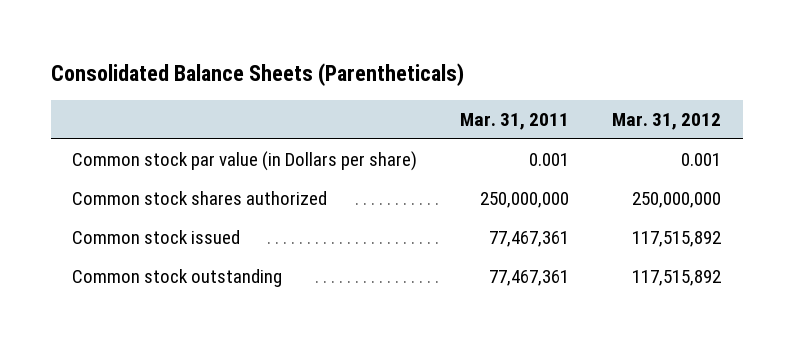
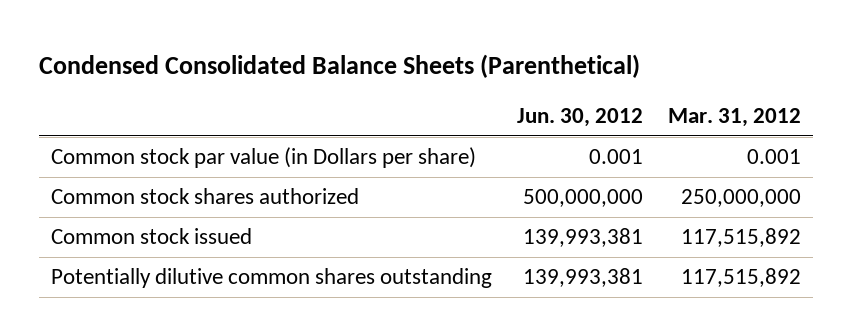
[50,62,464,86] Consolidated Balance Sheets (Parentheticals) -> [38,53,640,78] Condensed Consolidated Balance Sheets (Parenthetical)
[460,113,570,131] Mar. 31, 2011 -> none
none -> [516,107,643,127] Jun. 30, 2012
[72,269,283,288] Common stock outstanding -> [51,268,493,289] Potentially dilutive common shares outstanding

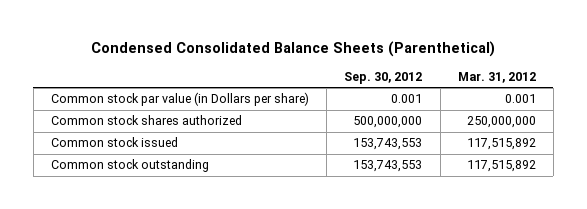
[516,107,643,127] Jun. 30, 2012 -> none
none -> [344,71,423,84] Sep. 30, 2012
[51,268,493,289] Potentially dilutive common shares outstanding -> [50,159,209,173] Common stock outstanding

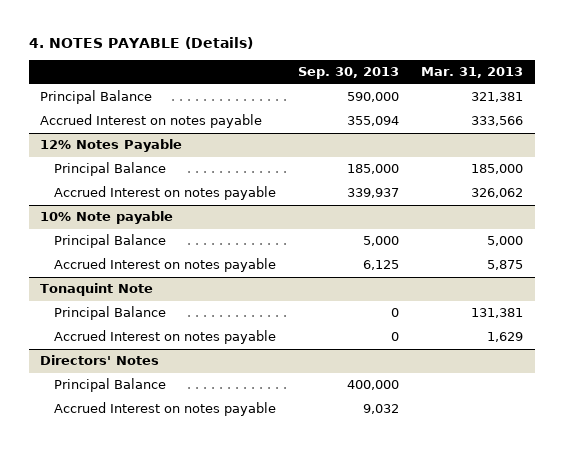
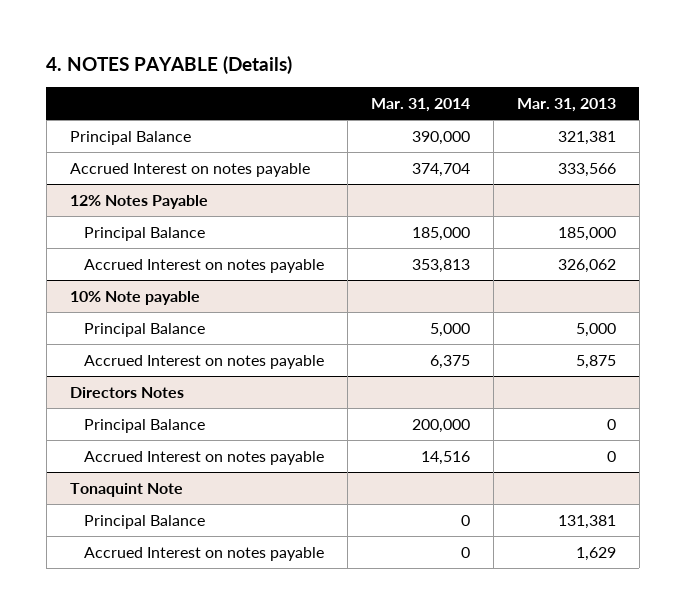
[298,67,400,80] Sep. 30, 2013 -> none
none -> [370,98,470,113] Mar. 31, 2014
none -> [69,386,184,398] Directors Notes
none -> [83,418,205,433] Principal Balance
none -> [83,450,324,465] Accrued Interest on notes payable
[40,355,160,366] Directors' Notes -> none
[53,378,166,393] Principal Balance -> none
[53,402,276,417] Accrued Interest on notes payable -> none

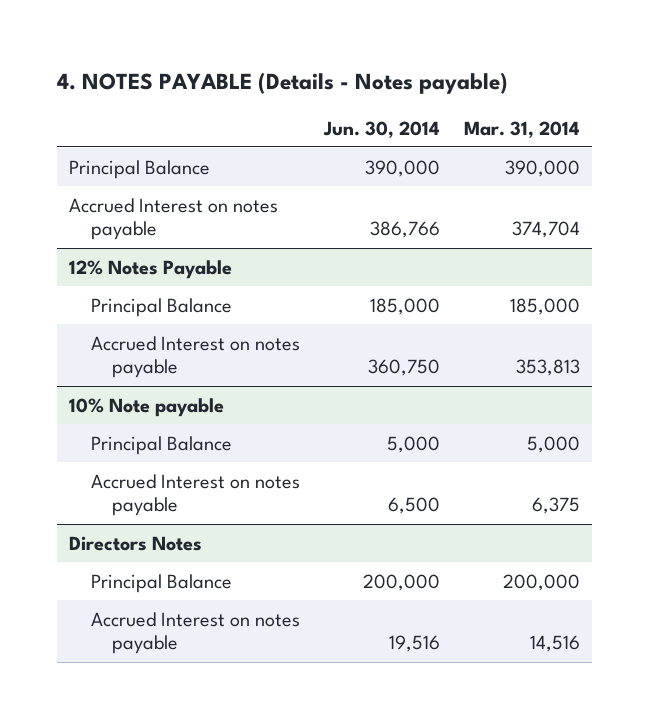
[46,56,293,75] 4. NOTES PAYABLE (Details) -> [57,71,509,94] 4. NOTES PAYABLE (Details - Notes payable)
[516,98,616,113] Mar. 31, 2013 -> none
none -> [323,120,441,138] Jun. 30, 2014
[69,482,183,497] Tonaquint Note -> none
[83,514,205,529] Principal Balance -> none
[83,546,324,561] Accrued Interest on notes payable -> none

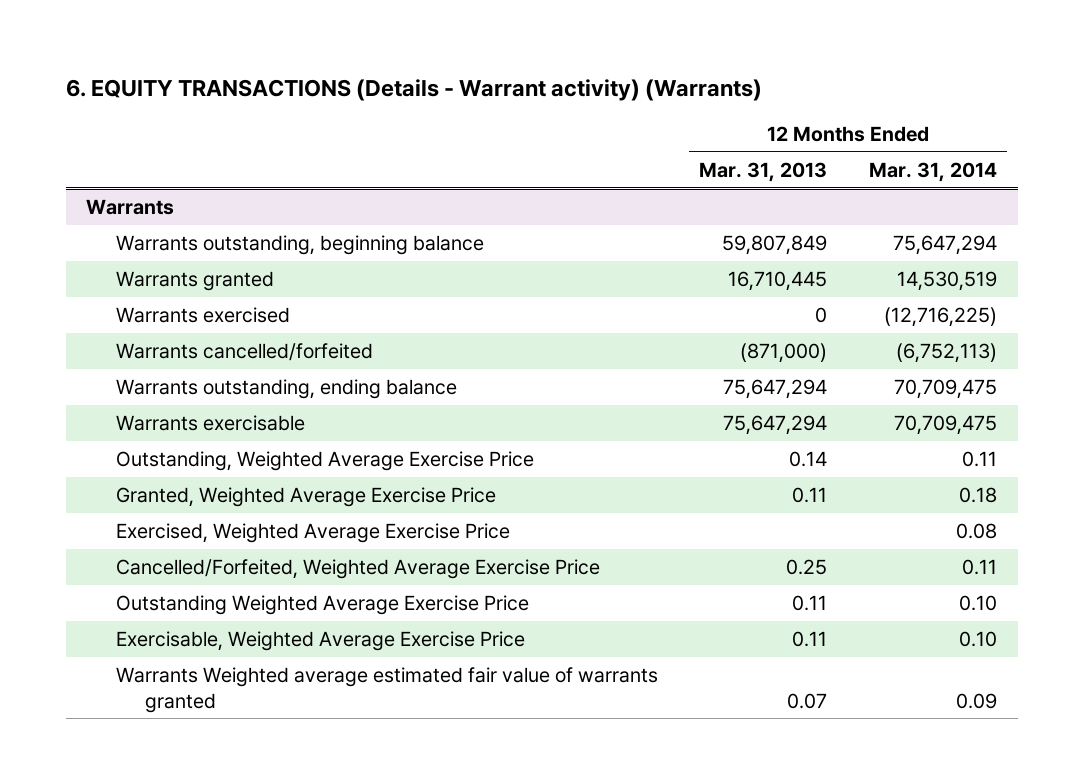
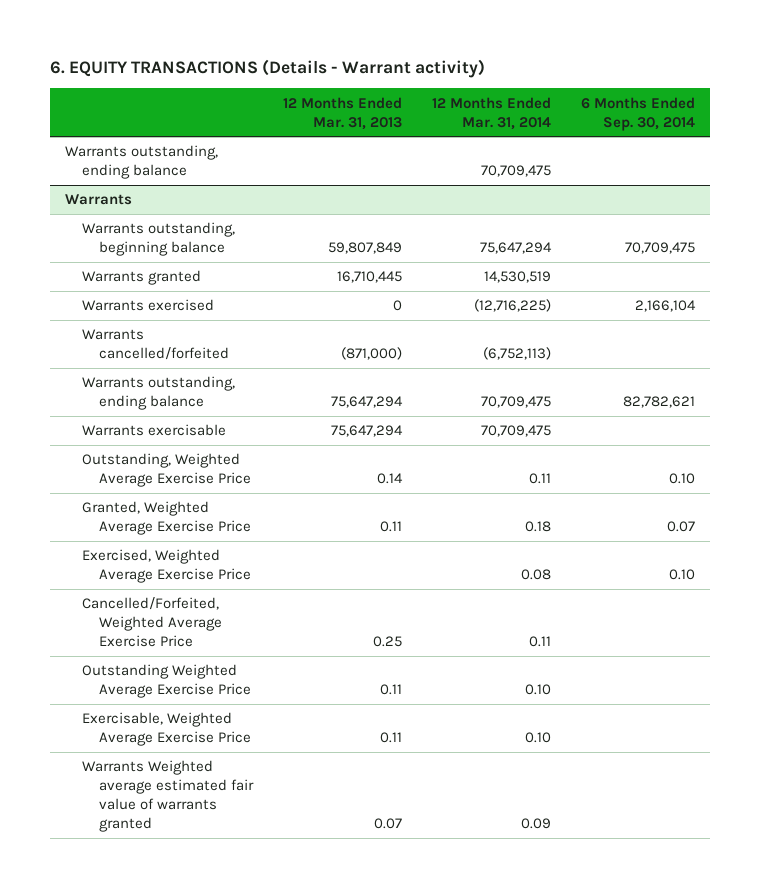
[65,79,762,102] 6. EQUITY TRANSACTIONS (Details - Warrant activity) (Warrants) -> [49,59,485,79] 6. EQUITY TRANSACTIONS (Details - Warrant activity)
none -> [581,96,696,131] 6 Months Ended Sep. 30, 2014
none -> [64,145,218,180] Warrants outstanding, ending balance

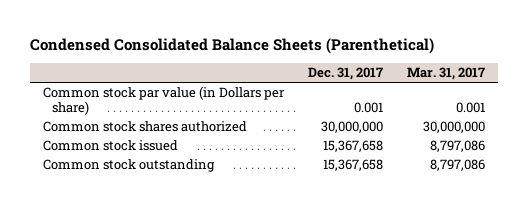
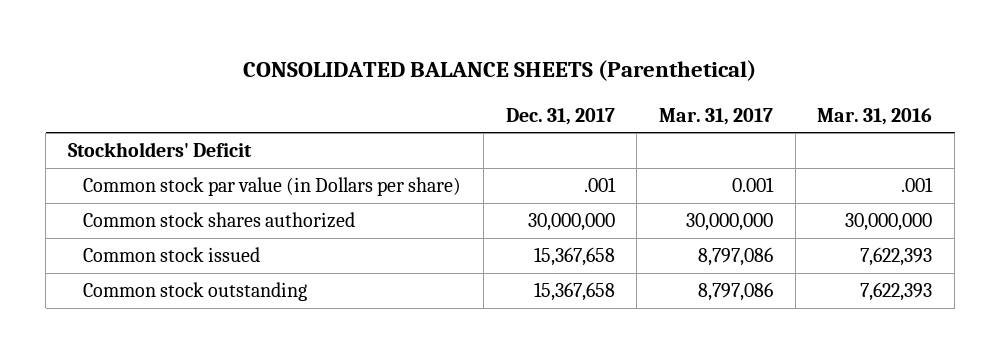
[30,38,435,55] Condensed Consolidated Balance Sheets (Parenthetical) -> [243,60,757,82] CONSOLIDATED BALANCE SHEETS (Parenthetical)
none -> [817,107,933,125] Mar. 31, 2016
none -> [68,142,253,158] Stockholders' Deficit
[354,102,384,114] 0.001 -> [583,177,616,193] .001

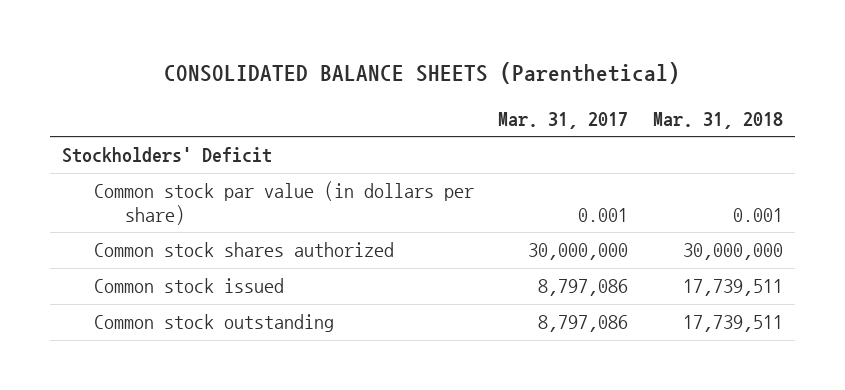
[505,107,615,125] Dec. 31, 2017 -> none
[817,107,933,125] Mar. 31, 2016 -> none
none -> [652,111,783,129] Mar. 31, 2018
[83,177,462,197] Common stock par value (in Dollars per share) -> [93,181,474,225] Common stock par value (in dollars per share)

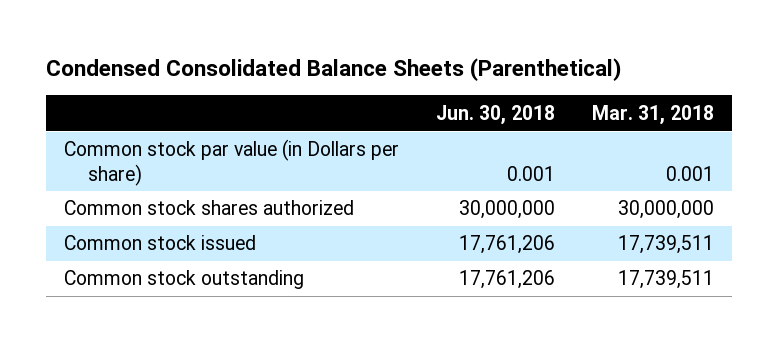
[164,62,681,85] CONSOLIDATED BALANCE SHEETS (Parenthetical) -> [45,57,621,81] Condensed Consolidated Balance Sheets (Parenthetical)
[498,111,629,129] Mar. 31, 2017 -> none
none -> [435,104,555,125] Jun. 30, 2018
[61,147,272,164] Stockholders' Deficit -> none
[93,181,474,225] Common stock par value (in dollars per share) -> [64,139,400,186] Common stock par value (in Dollars per share)

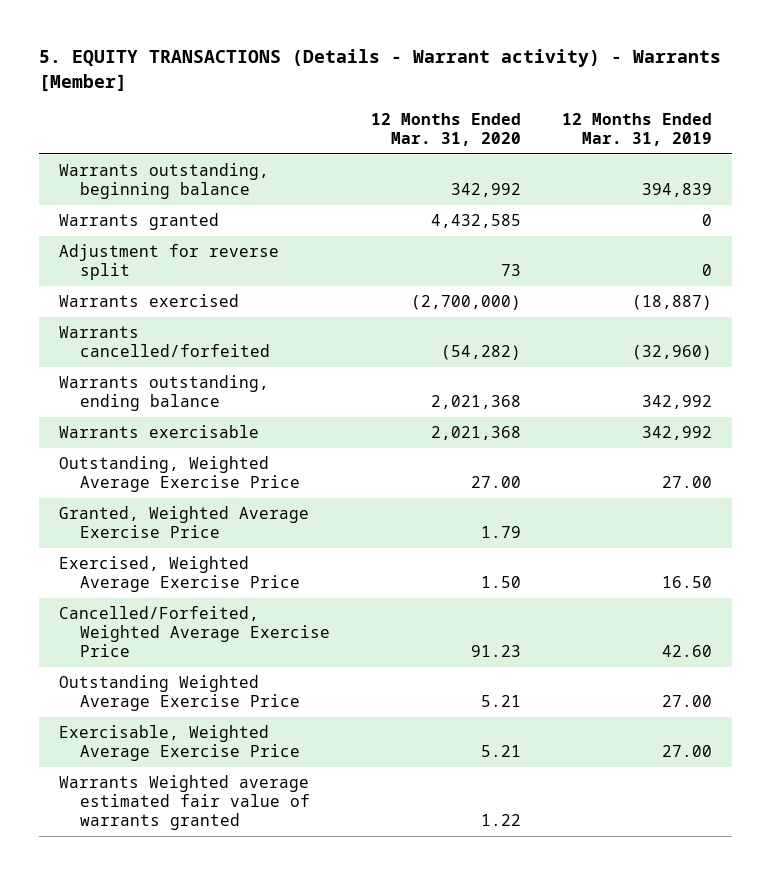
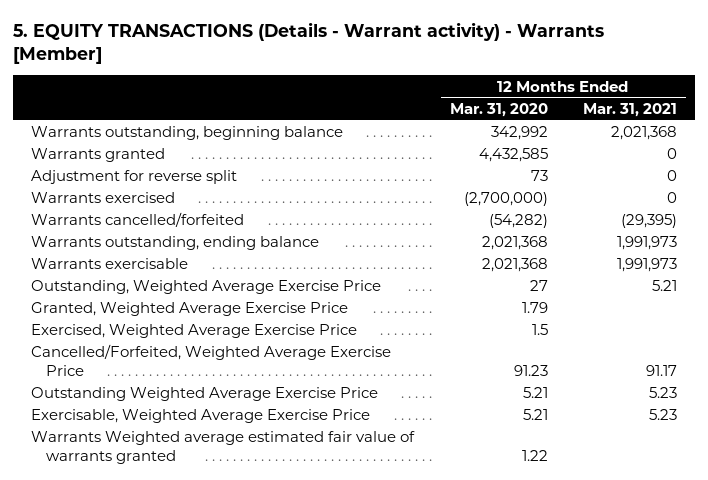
[561,112,712,146] 12 Months Ended Mar. 31, 2019 -> none
none -> [583,102,678,117] Mar. 31, 2021
[470,476,521,489] 27.00 -> [529,280,548,292] 27
[480,576,521,589] 1.50 -> [531,324,548,336] 1.5

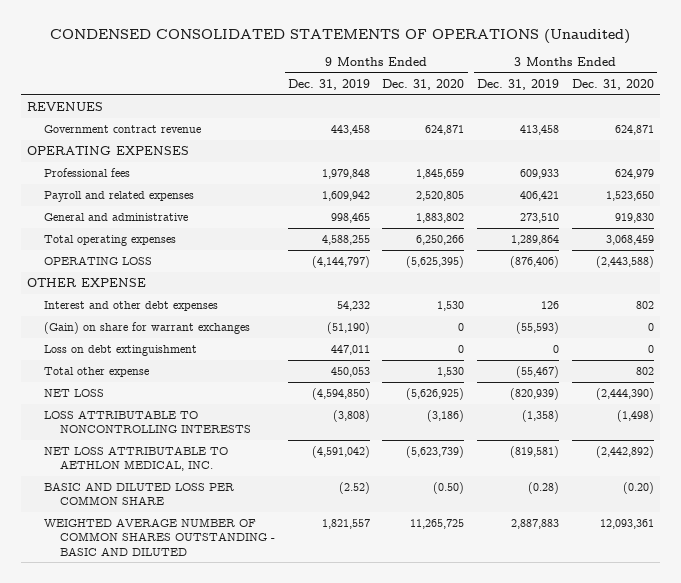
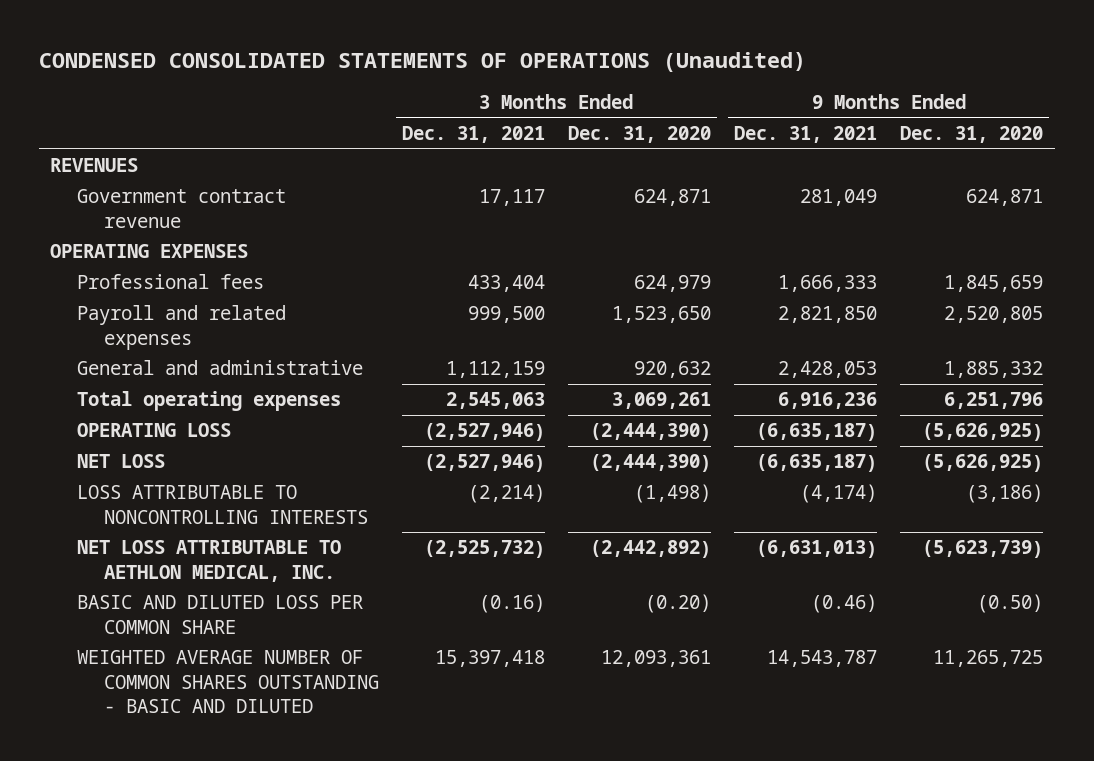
[287,78,370,90] Dec. 31, 2019 -> none
[477,78,560,90] Dec. 31, 2019 -> none
none -> [401,126,545,144] Dec. 31, 2021
none -> [734,126,878,144] Dec. 31, 2021
[27,278,147,288] OTHER EXPENSE -> none
[43,301,218,312] Interest and other debt expenses -> none
[43,322,250,335] (Gain) on share for warrant exchanges -> none
[43,345,197,357] Loss on debt extinguishment -> none
[43,367,149,378] Total other expense -> none
[416,213,465,224] 1,883,802 -> [944,361,1044,379] 1,885,332
[614,213,654,224] 919,830 -> [633,361,711,379] 920,632
[416,235,465,246] 6,250,266 -> [944,392,1044,410] 6,251,796
[605,235,654,246] 3,068,459 -> [611,392,711,410] 3,069,261
[406,256,465,269] (5,625,395) -> [922,423,1044,442] (5,626,925)
[595,256,654,269] (2,443,588) -> [589,423,711,442] (2,444,390)

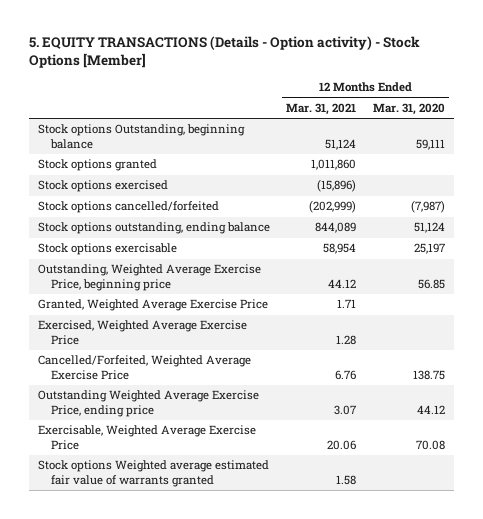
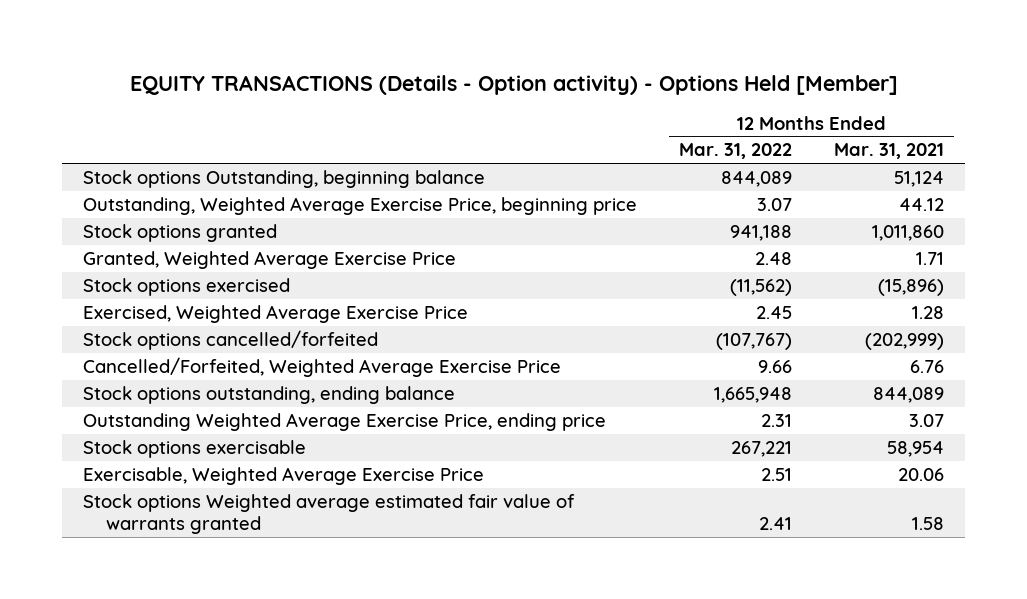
[29,36,421,69] 5. EQUITY TRANSACTIONS (Details - Option activity) - Stock Options [Member] -> [129,75,898,96] EQUITY TRANSACTIONS (Details - Option activity) - Options Held [Member]
[373,102,446,115] Mar. 31, 2020 -> none
none -> [679,143,793,160] Mar. 31, 2022
[37,159,157,172] Stock options granted -> [83,223,278,242] Stock options granted
[37,180,168,193] Stock options exercised -> [83,277,291,296] Stock options exercised
[37,201,219,214] Stock options cancelled/forfeited -> [83,329,379,350] Stock options cancelled/forfeited
[37,222,270,235] Stock options outstanding, ending balance -> [83,385,456,404] Stock options outstanding, ending balance
[37,243,177,256] Stock options exercisable -> [83,439,307,458] Stock options exercisable

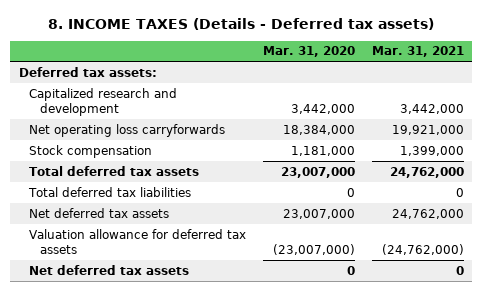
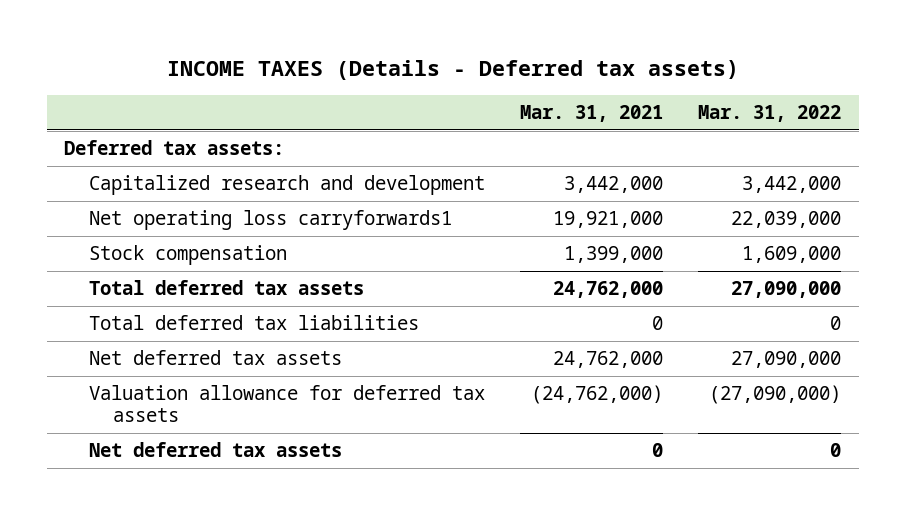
[48,17,435,30] 8. INCOME TAXES (Details - Deferred tax assets) -> [166,60,739,81] INCOME TAXES (Details - Deferred tax assets)
[263,46,356,58] Mar. 31, 2020 -> none
none -> [697,105,841,123] Mar. 31, 2022
[29,123,226,137] Net operating loss carryforwards -> [88,210,452,231] Net operating loss carryforwards1

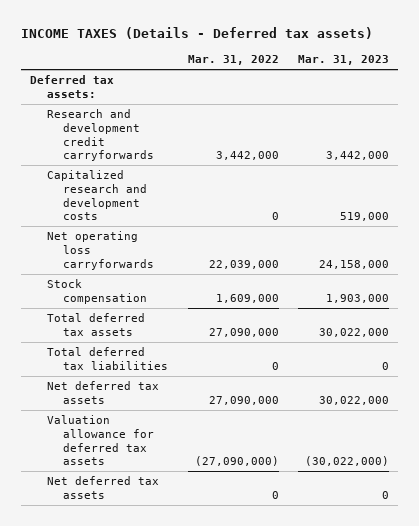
[519,105,663,123] Mar. 31, 2021 -> none
none -> [297,55,389,66] Mar. 31, 2023
none -> [46,109,155,162] Research and development credit carryforwards
[88,175,485,196] Capitalized research and development -> [46,170,148,221] Capitalized research and development costs
[741,176,841,194] 3,442,000 -> [271,212,279,221] 0
[88,210,452,231] Net operating loss carryforwards1 -> [46,231,155,270] Net operating loss carryforwards

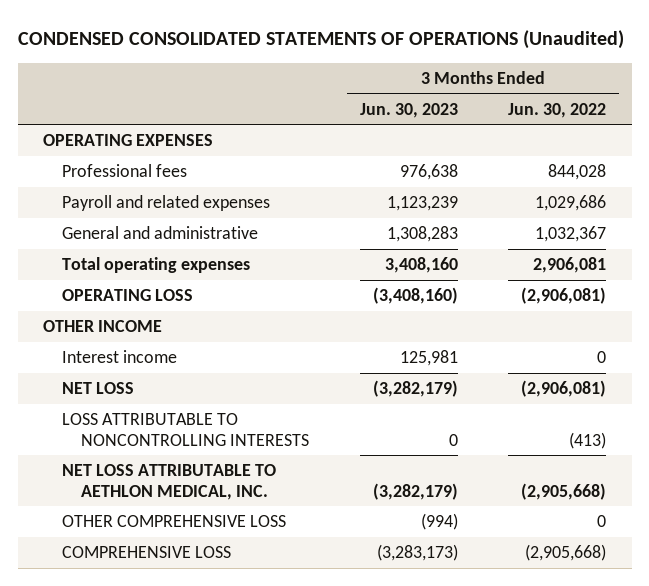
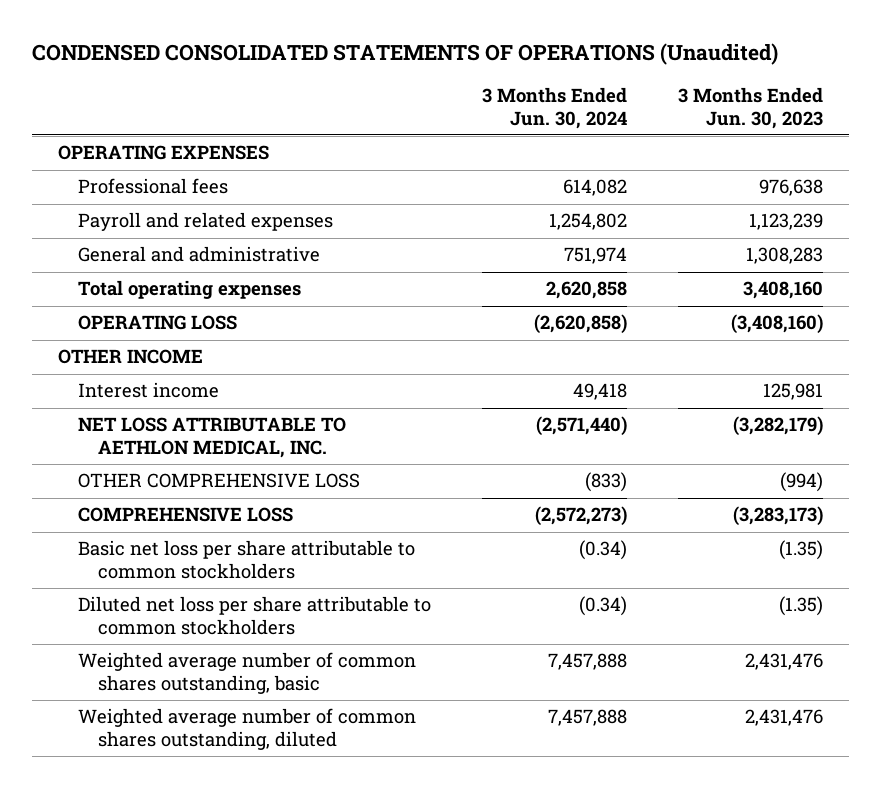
[508,102,607,118] Jun. 30, 2022 -> none
none -> [482,87,628,129] 3 Months Ended Jun. 30, 2024
[62,382,135,395] NET LOSS -> none
[62,413,310,446] LOSS ATTRIBUTABLE TO NONCONTROLLING INTERESTS -> none
none -> [77,540,415,579] Basic net loss per share attributable to common stockholders
none -> [77,596,431,635] Diluted net loss per share attributable to common stockholders
none -> [77,652,416,694] Weighted average number of common shares outstanding, basic
none -> [77,708,416,750] Weighted average number of common shares outstanding, diluted

